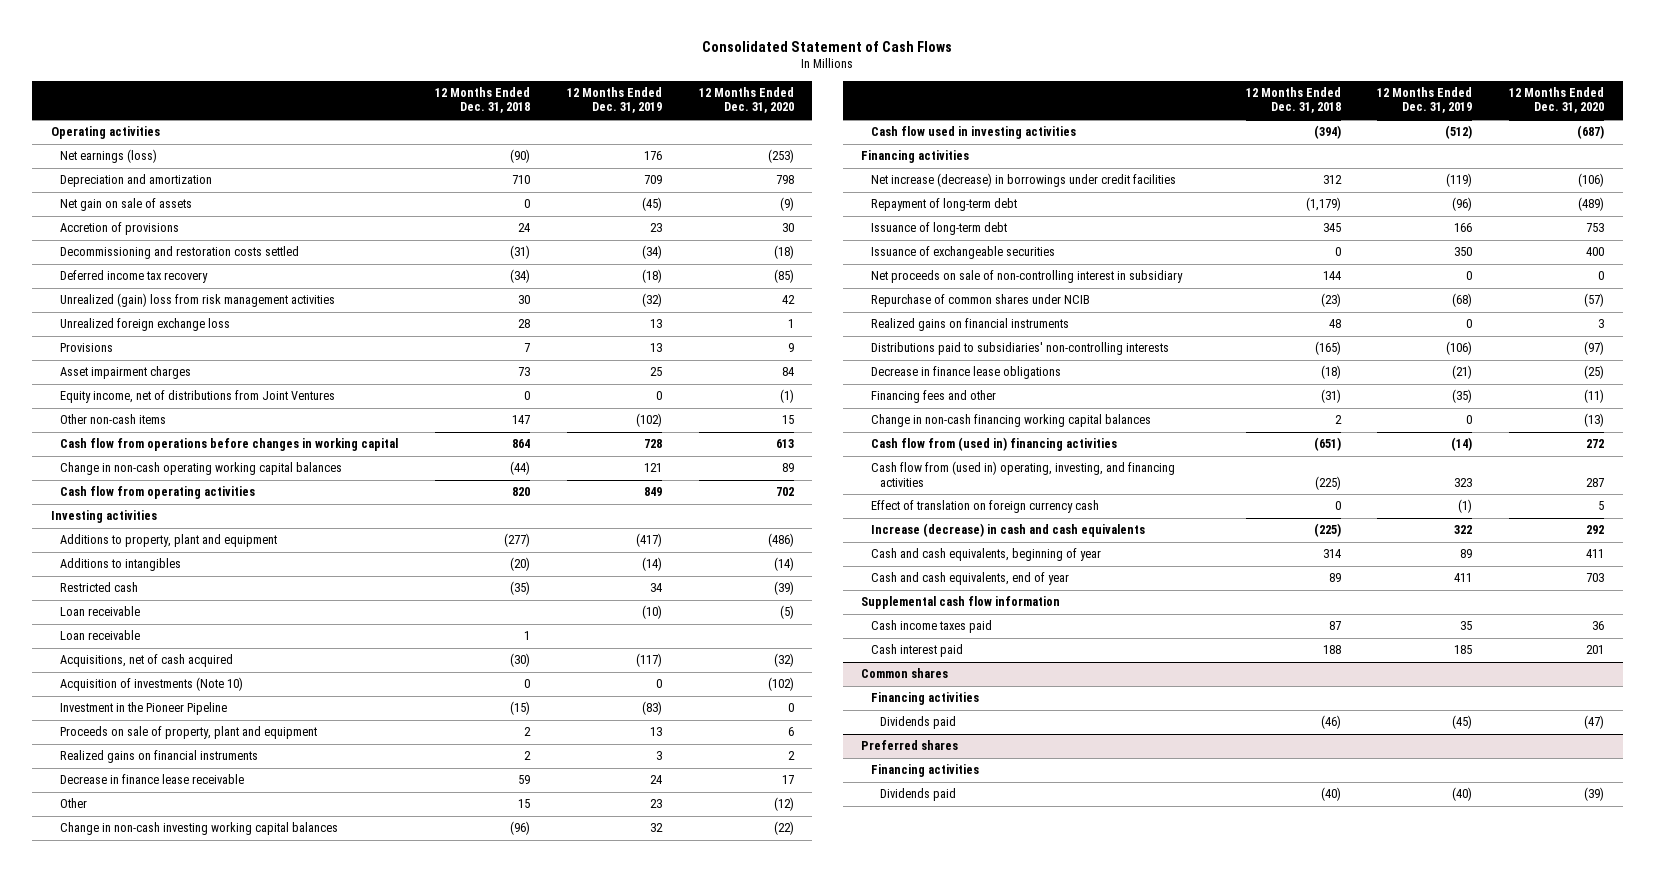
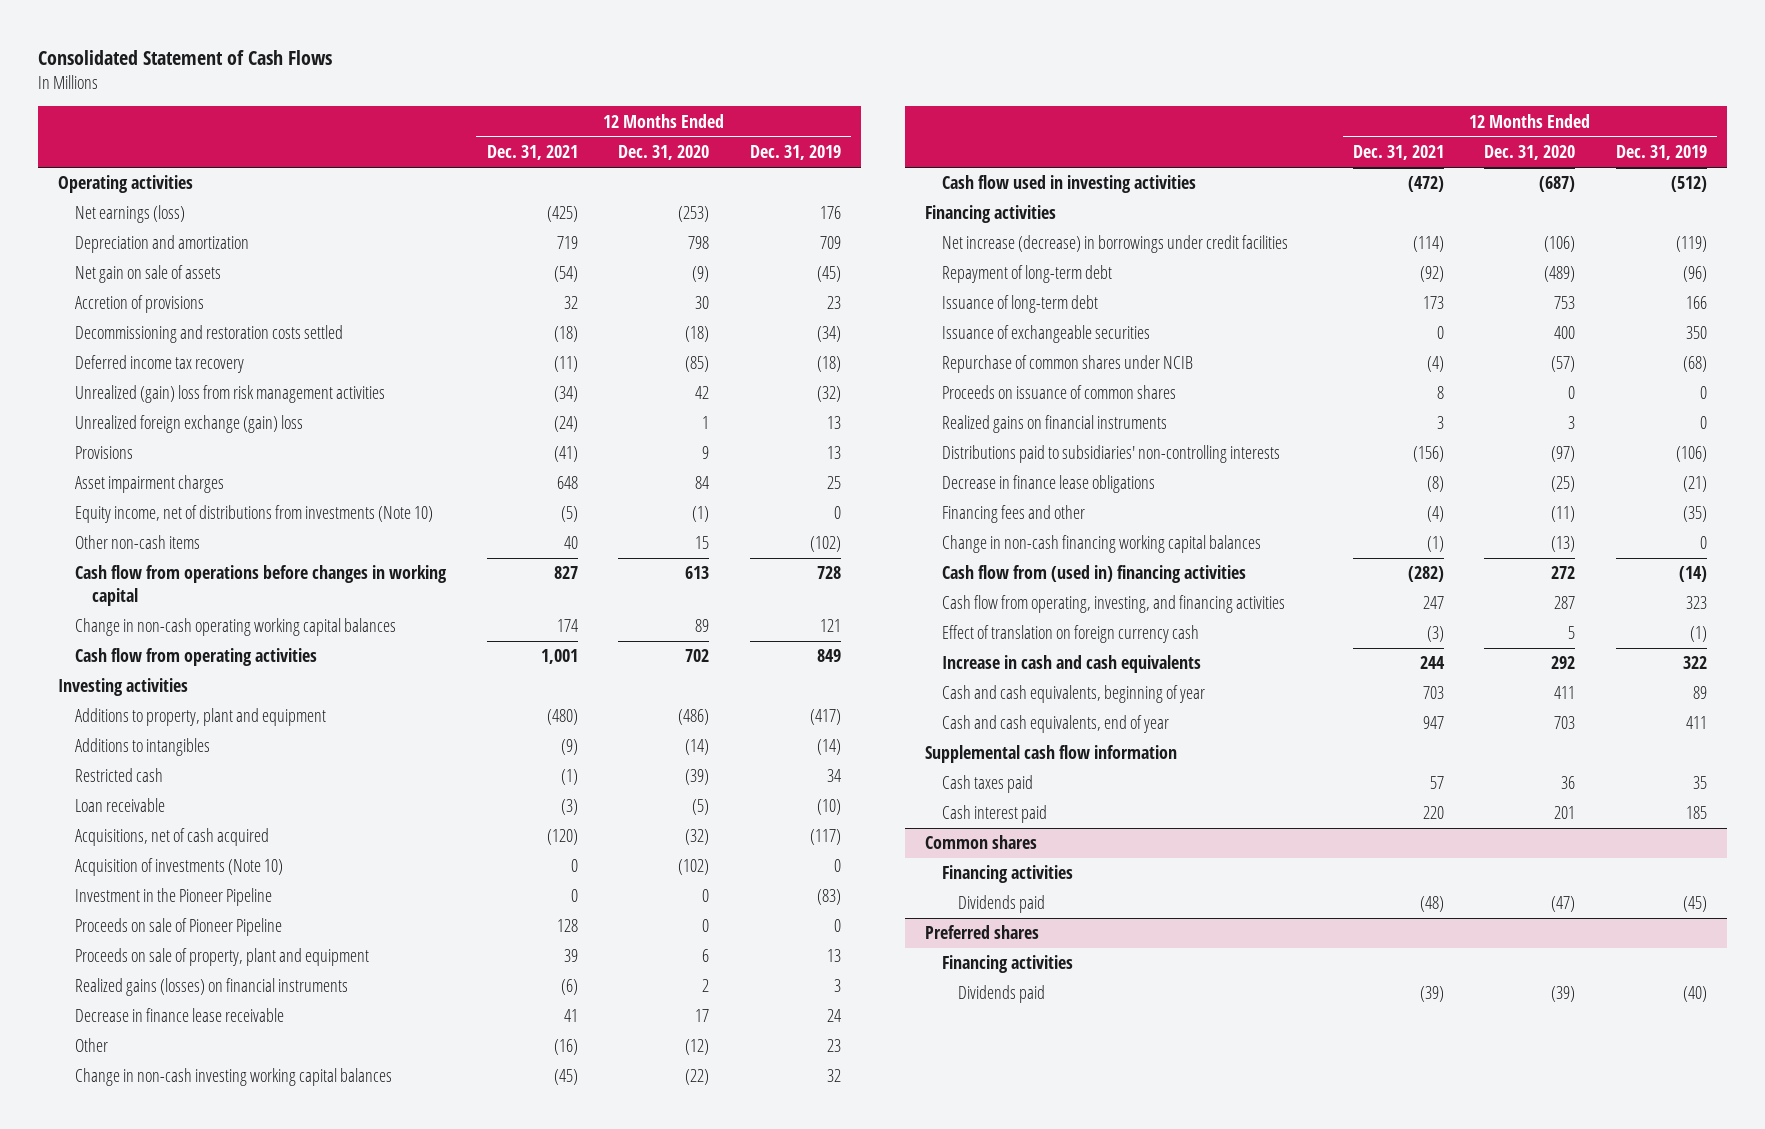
[434,87,530,114] 12 Months Ended Dec. 31, 2018 -> none
none -> [486,145,578,161] Dec. 31, 2021
[60,318,231,332] Unrealized foreign exchange loss -> [75,415,304,434] Unrealized foreign exchange (gain) loss
[60,390,336,404] Equity income, net of distributions from Joint Ventures -> [75,505,434,524] Equity income, net of distributions from investments (Note 10)
[60,630,141,641] Loan receivable -> none
none -> [75,918,283,937] Proceeds on sale of Pioneer Pipeline
[60,750,259,764] Realized gains on financial instruments -> [75,978,349,997] Realized gains (losses) on financial instruments
[870,270,1183,284] Net proceeds on sale of non-controlling interest in subsidiary -> none
none -> [941,385,1176,400] Proceeds on issuance of common shares
[870,461,1175,487] Cash flow from (used in) operating, investing, and financing activities -> [941,595,1285,614] Cash flow from operating, investing, and financing activities
[870,523,1145,538] Increase (decrease) in cash and cash equivalents -> [941,655,1201,674] Increase in cash and cash equivalents
[870,620,992,634] Cash income taxes paid -> [941,775,1033,794] Cash taxes paid

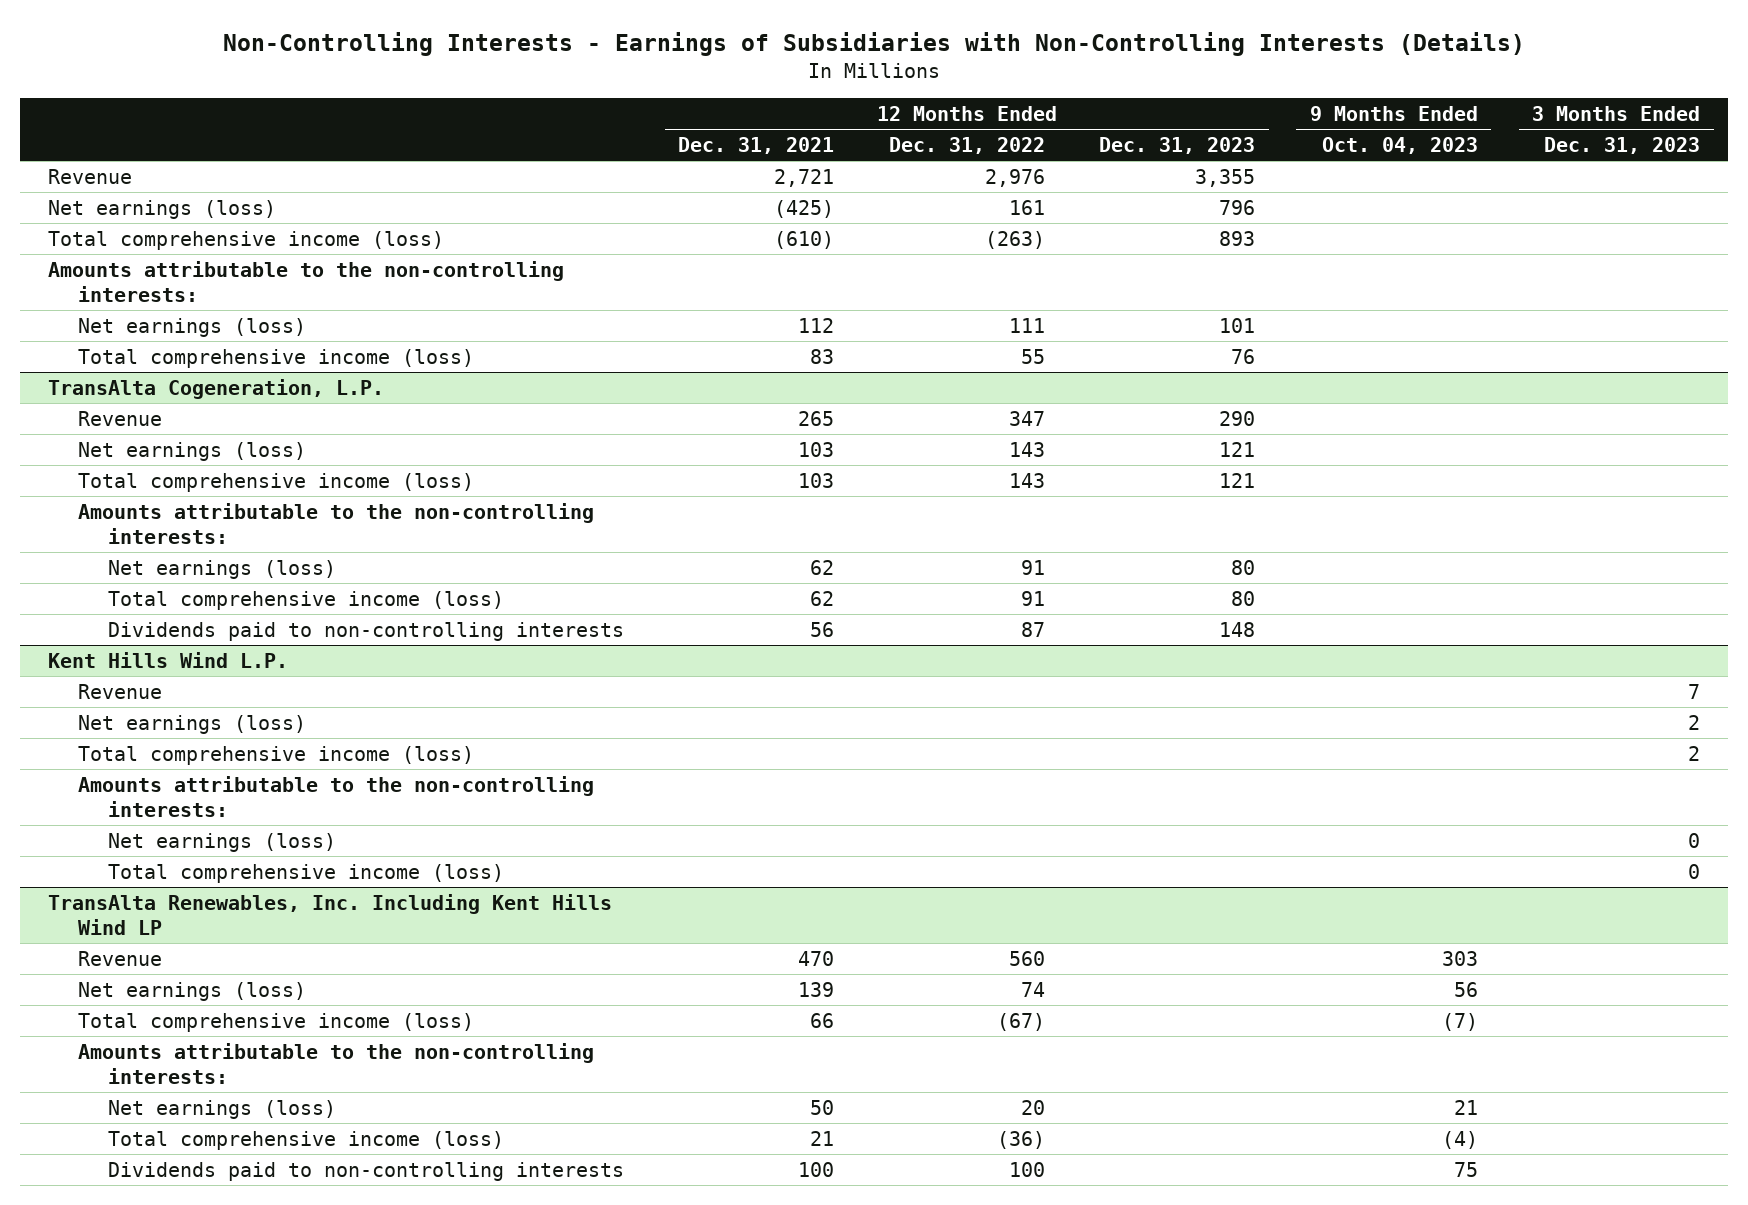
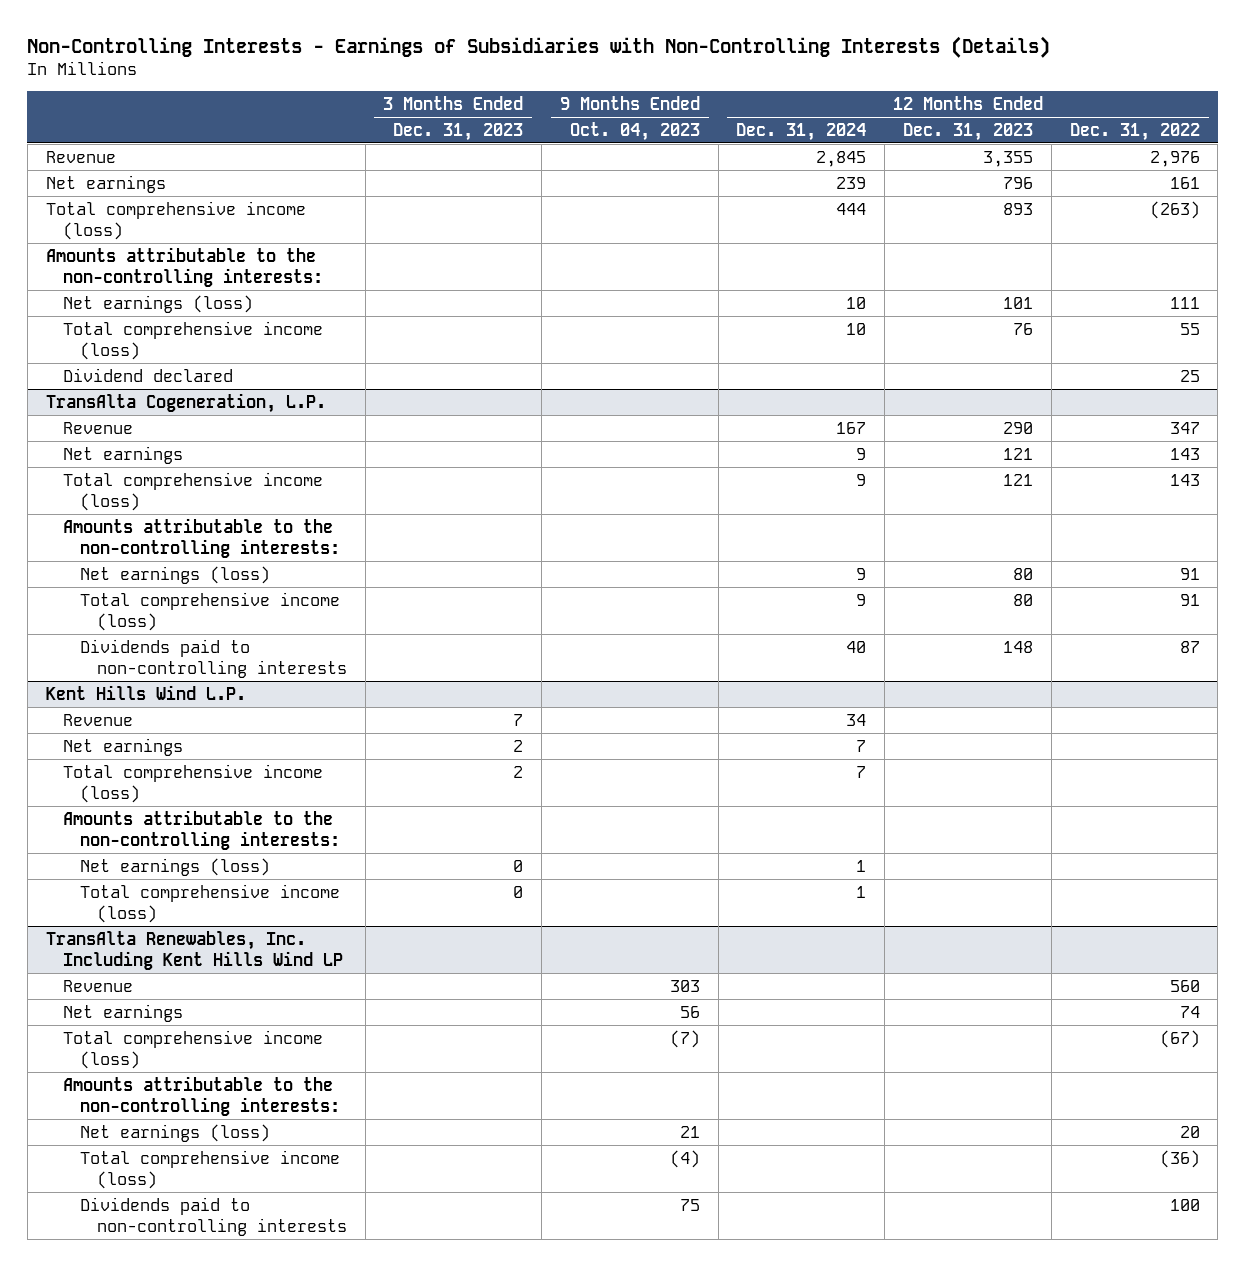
[678,137,835,155] Dec. 31, 2021 -> none
none -> [736,122,867,141] Dec. 31, 2024
[47,199,276,219] Net earnings (loss) -> [45,174,166,193] Net earnings
none -> [62,367,233,382] Dividend declared
[77,441,306,461] Net earnings (loss) -> [62,445,183,464] Net earnings
[77,714,306,734] Net earnings (loss) -> [62,737,183,756] Net earnings
[77,981,306,1001] Net earnings (loss) -> [62,1003,183,1022] Net earnings

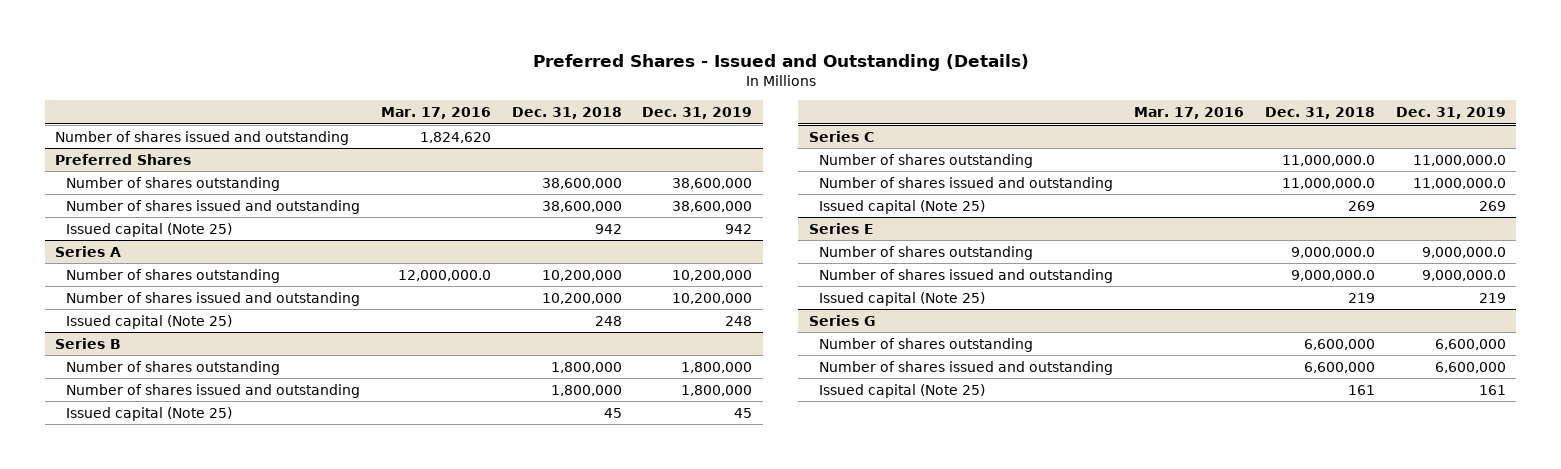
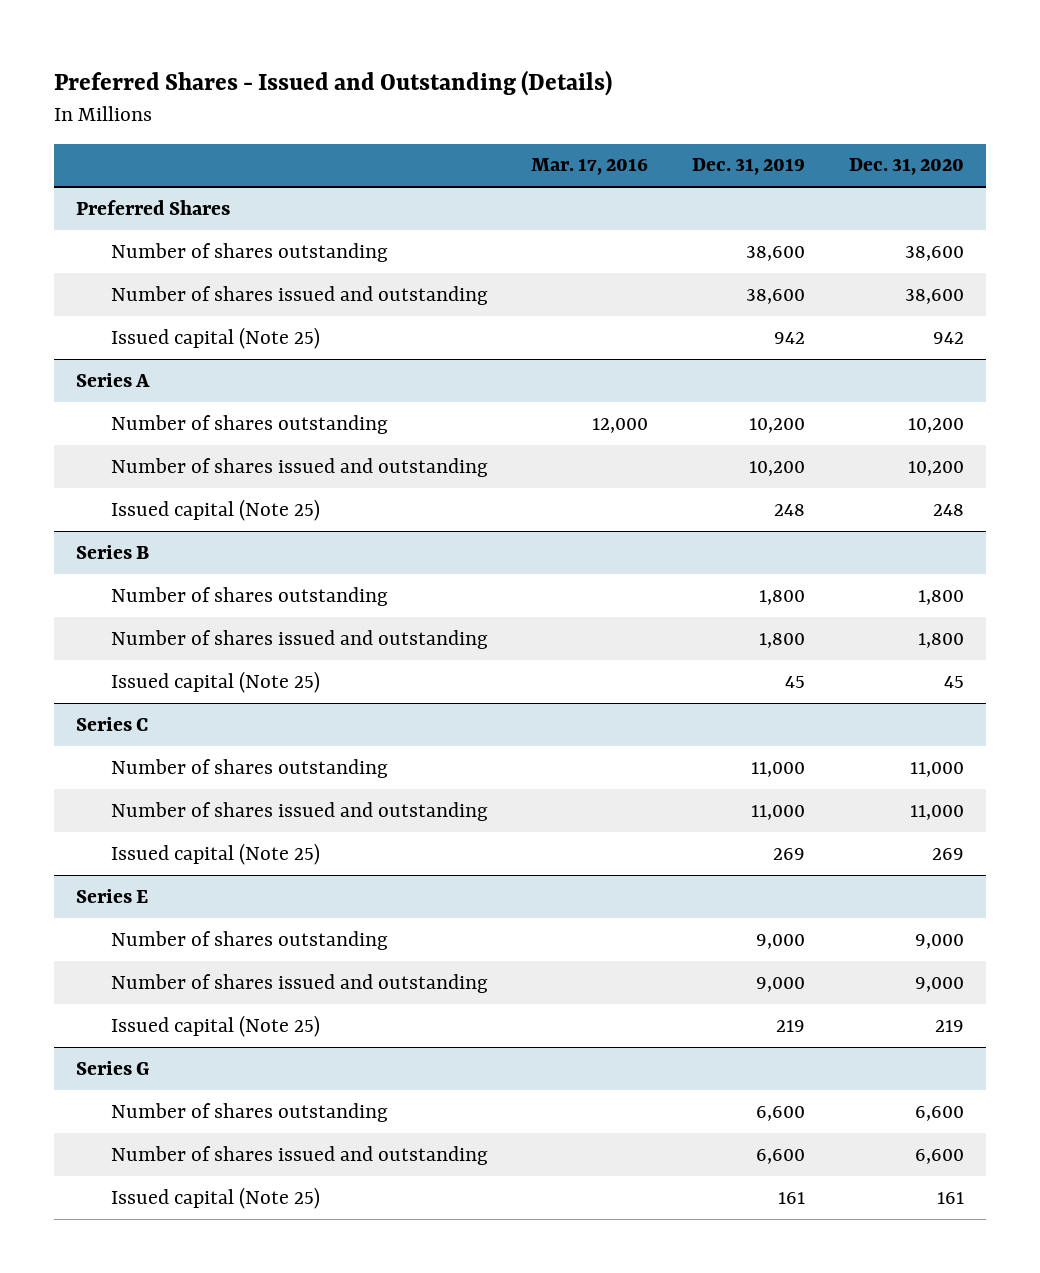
[511,107,622,120] Dec. 31, 2018 -> none
none -> [849,158,965,176] Dec. 31, 2020
[55,130,350,145] Number of shares issued and outstanding -> none
[672,177,753,189] 38,600,000 -> [746,245,806,261] 38,600
[672,200,753,212] 38,600,000 -> [746,288,806,304] 38,600
[397,269,491,281] 12,000,000.0 -> [592,417,649,433] 12,000
[672,269,753,281] 10,200,000 -> [749,417,806,433] 10,200
[672,292,753,304] 10,200,000 -> [749,460,806,476] 10,200
[681,361,753,373] 1,800,000 -> [759,589,806,605] 1,800
[681,384,753,396] 1,800,000 -> [759,632,806,648] 1,800
[1412,154,1506,166] 11,000,000.0 -> [751,761,806,777] 11,000
[1412,177,1506,189] 11,000,000.0 -> [751,804,806,820] 11,000
[1421,246,1506,258] 9,000,000.0 -> [756,933,806,949] 9,000
[1421,269,1506,281] 9,000,000.0 -> [756,976,806,992] 9,000
[1434,338,1506,350] 6,600,000 -> [756,1105,806,1121] 6,600
[1434,361,1506,373] 6,600,000 -> [756,1148,806,1164] 6,600

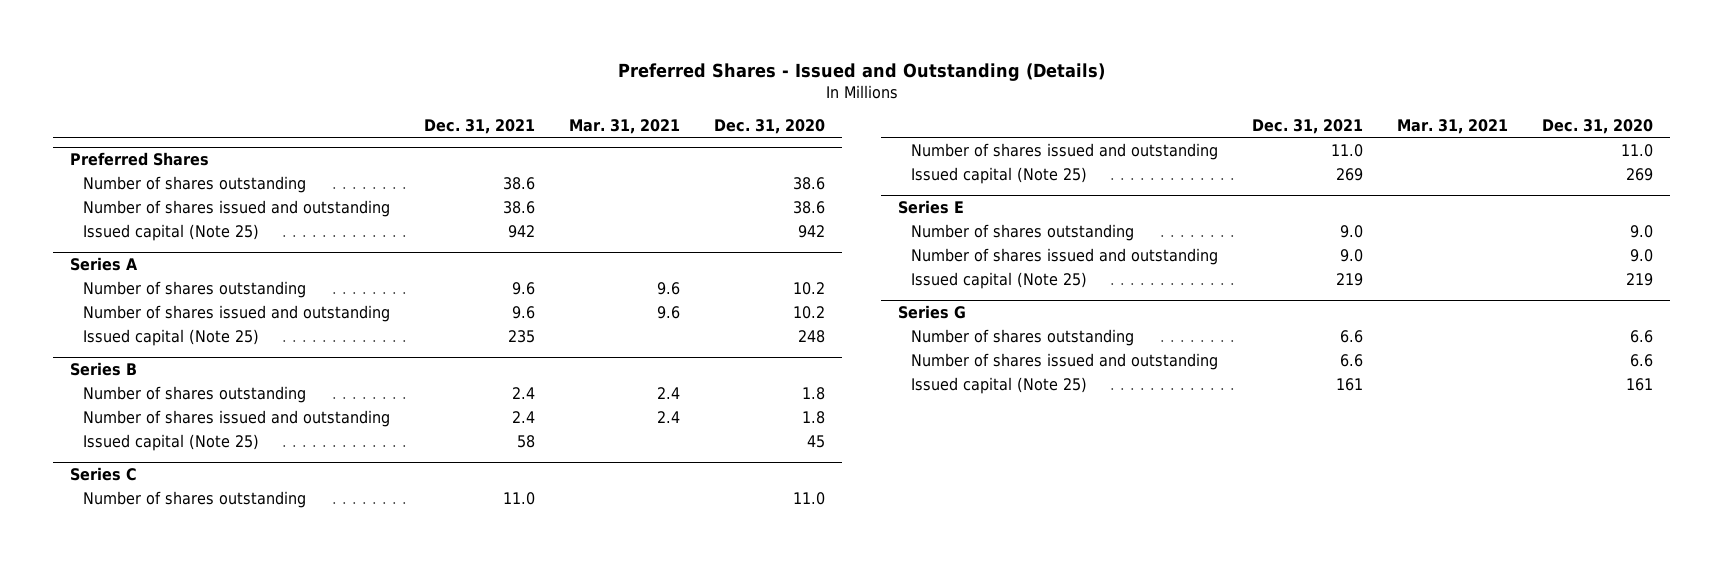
[531,158,649,176] Mar. 17, 2016 -> none
[692,158,806,176] Dec. 31, 2019 -> none
none -> [423,118,535,134] Dec. 31, 2021
none -> [569,118,681,134] Mar. 31, 2021
[905,245,965,261] 38,600 -> [793,176,826,190] 38.6
[905,288,965,304] 38,600 -> [793,200,826,214] 38.6
[908,417,965,433] 10,200 -> [793,281,826,295] 10.2
[908,460,965,476] 10,200 -> [793,305,826,319] 10.2
[918,589,965,605] 1,800 -> [802,386,826,400] 1.8
[918,632,965,648] 1,800 -> [802,410,826,424] 1.8
[910,761,965,777] 11,000 -> [793,491,826,505] 11.0
[910,804,965,820] 11,000 -> [1621,143,1654,157] 11.0
[915,933,965,949] 9,000 -> [1630,224,1654,238] 9.0
[915,976,965,992] 9,000 -> [1630,248,1654,262] 9.0
[915,1105,965,1121] 6,600 -> [1630,329,1654,343] 6.6
[915,1148,965,1164] 6,600 -> [1630,353,1654,367] 6.6

